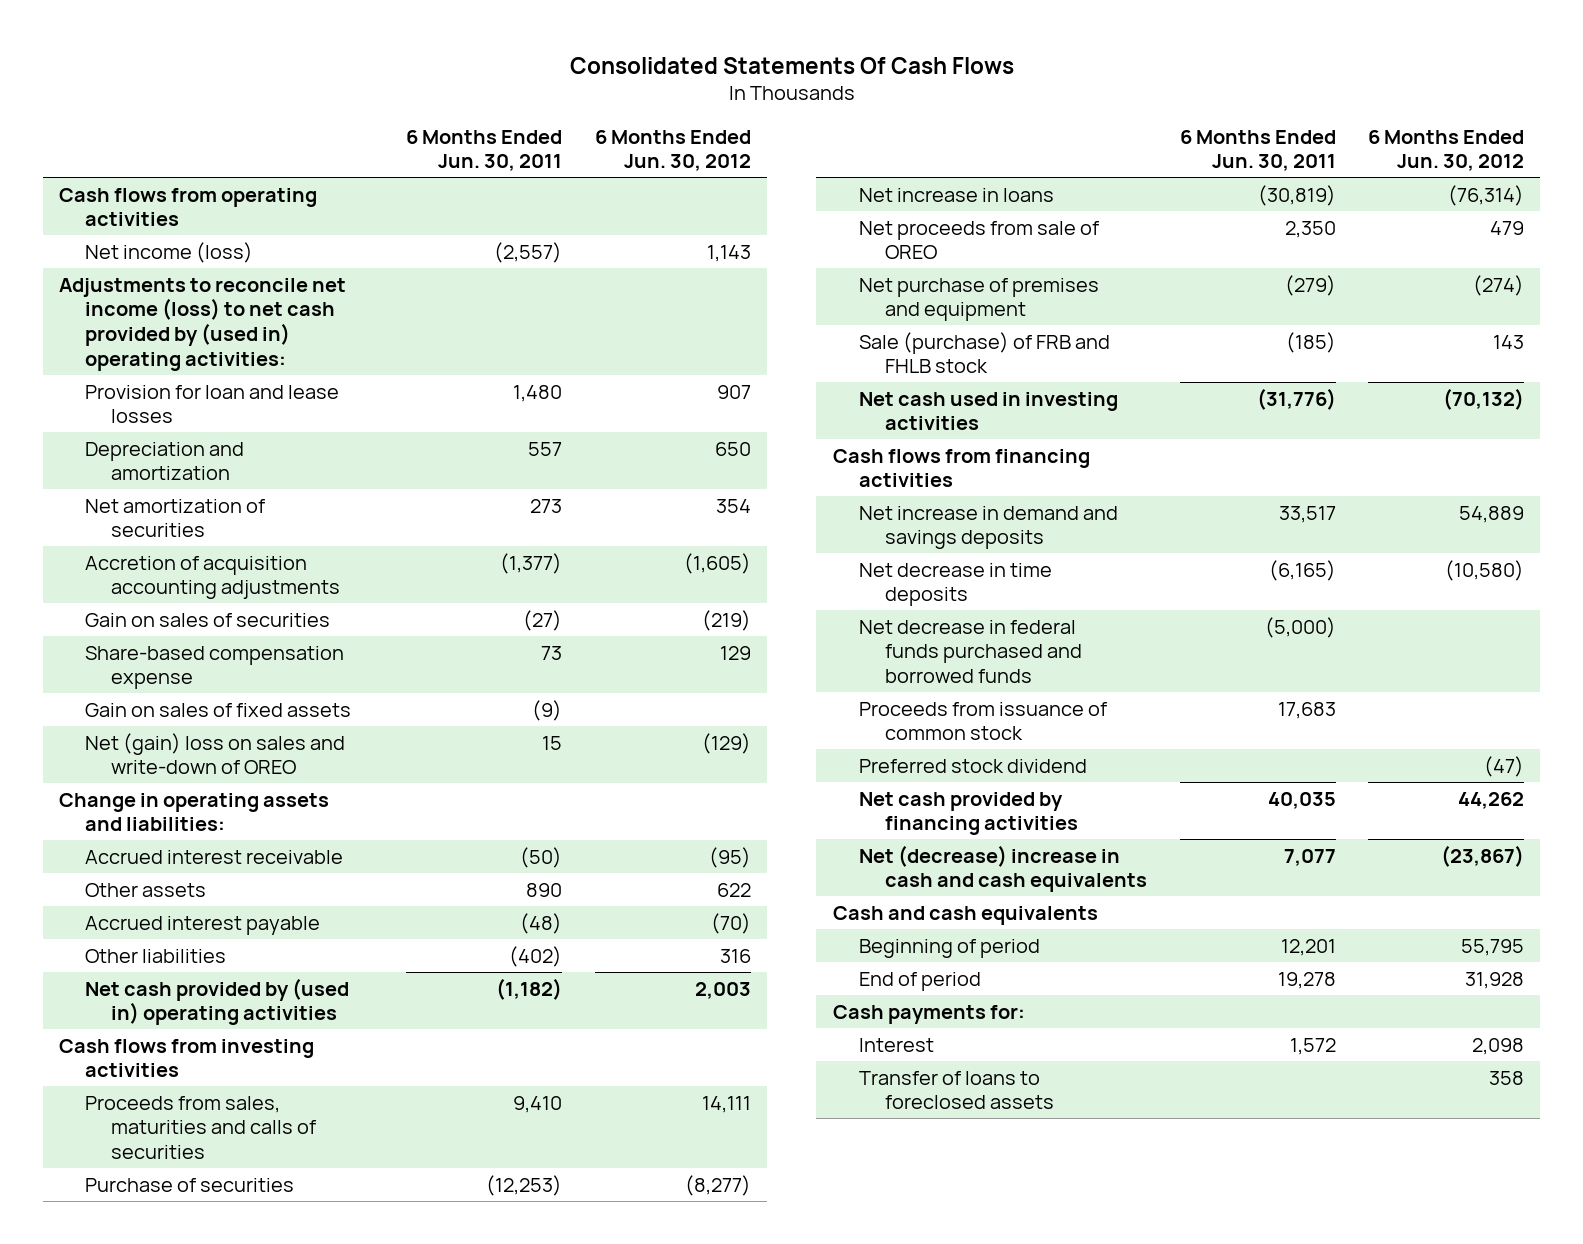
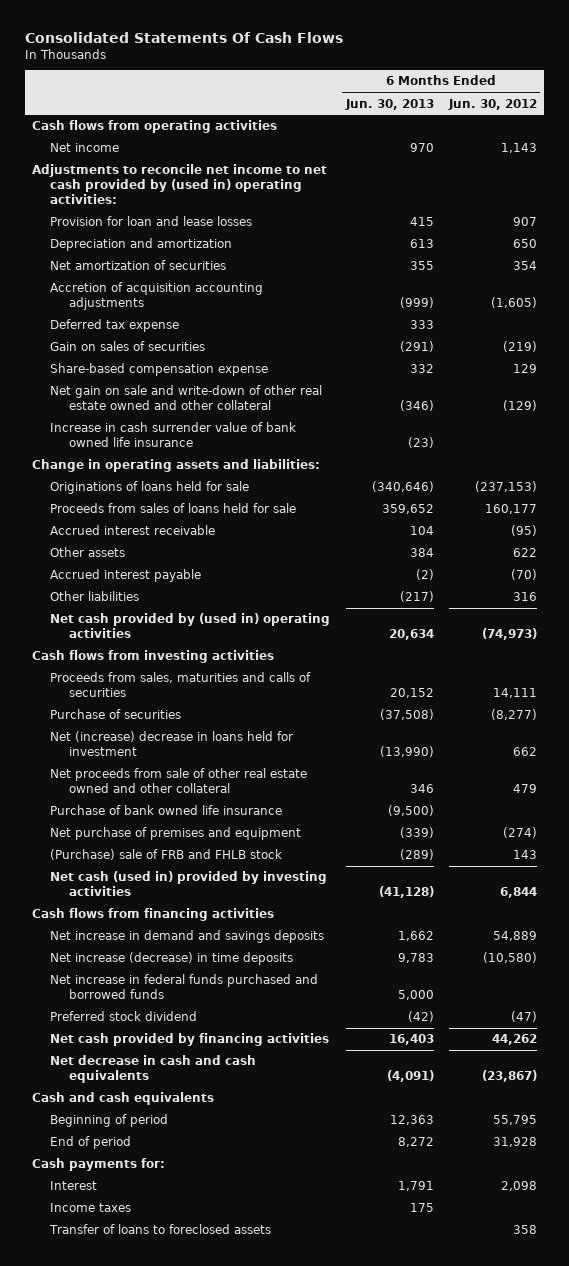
[406,129,563,172] 6 Months Ended Jun. 30, 2011 -> none
none -> [344,98,434,110] Jun. 30, 2013
[85,241,254,263] Net income (loss) -> [50,143,120,153] Net income
[59,277,347,371] Adjustments to reconcile net income (loss) to net cash provided by (used in) operating activities: -> [32,164,328,204] Adjustments to reconcile net income to net cash provided by (used in) operating activities:
none -> [50,319,180,333] Deferred tax expense
[85,702,352,717] Gain on sales of fixed assets -> none
[85,732,346,775] Net (gain) loss on sales and write-down of OREO -> [50,385,323,411] Net gain on sale and write-down of other real estate owned and other collateral
none -> [50,422,297,448] Increase in cash surrender value of bank owned life insurance
none -> [50,481,250,495] Originations of loans held for sale
none -> [50,503,297,514] Proceeds from sales of loans held for sale
[694,981,751,999] 2,003 -> [481,628,537,641] (74,973)
[858,187,1054,202] Net increase in loans -> [50,731,294,757] Net (increase) decrease in loans held for investment
[1448,184,1525,206] (76,314) -> [512,747,537,757] 662
[858,220,1099,260] Net proceeds from sale of OREO -> [50,768,308,794] Net proceeds from sale of other real estate owned and other collateral
none -> [50,805,283,816] Purchase of bank owned life insurance
[858,331,1110,374] Sale (purchase) of FRB and FHLB stock -> [50,849,283,861] (Purchase) sale of FRB and FHLB stock
[858,391,1118,431] Net cash used in investing activities -> [50,871,328,897] Net cash (used in) provided by investing activities
[1443,387,1525,410] (70,132) -> [499,887,537,899] 6,844
[858,701,1107,741] Proceeds from issuance of common stock -> none
[858,562,1052,607] Net decrease in time deposits -> [50,952,294,966] Net increase (decrease) in time deposits
[858,619,1082,684] Net decrease in federal funds purchased and borrowed funds -> [50,974,319,1000] Net increase in federal funds purchased and borrowed funds
[858,844,1147,893] Net (decrease) increase in cash and cash equivalents -> [50,1055,257,1084] Net decrease in cash and cash equivalents
none -> [50,1203,132,1213] Income taxes

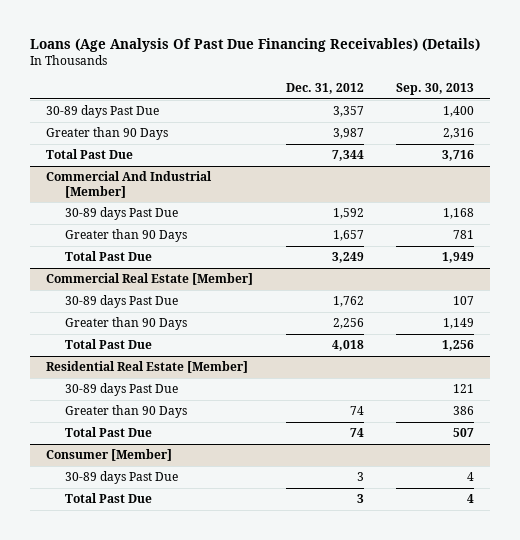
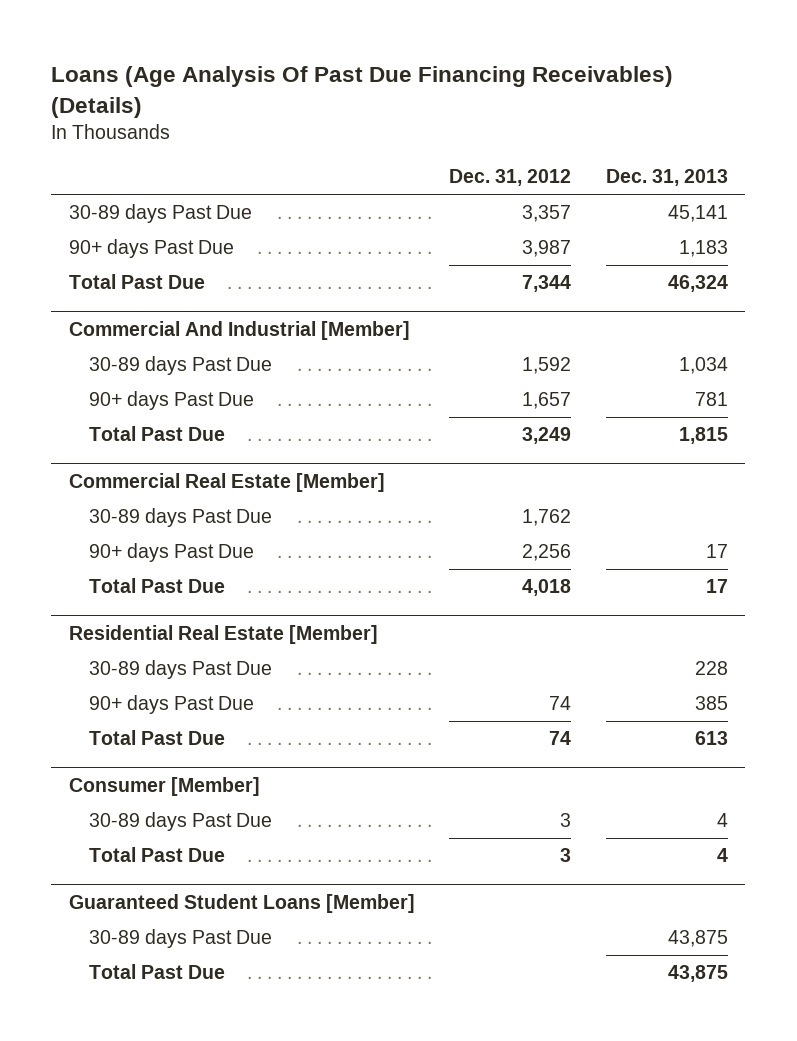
[395,83,474,96] Sep. 30, 2013 -> none
none -> [606,169,729,187] Dec. 31, 2013
[46,127,169,141] Greater than 90 Days -> [68,239,234,259] 90+ days Past Due
[65,229,188,243] Greater than 90 Days -> [88,391,254,411] 90+ days Past Due
[65,317,188,331] Greater than 90 Days -> [88,543,254,563] 90+ days Past Due
[65,405,188,419] Greater than 90 Days -> [88,695,254,715] 90+ days Past Due
none -> [68,893,415,913] Guaranteed Student Loans [Member]
none -> [88,929,272,949] 30-89 days Past Due
none -> [88,964,225,980] Total Past Due

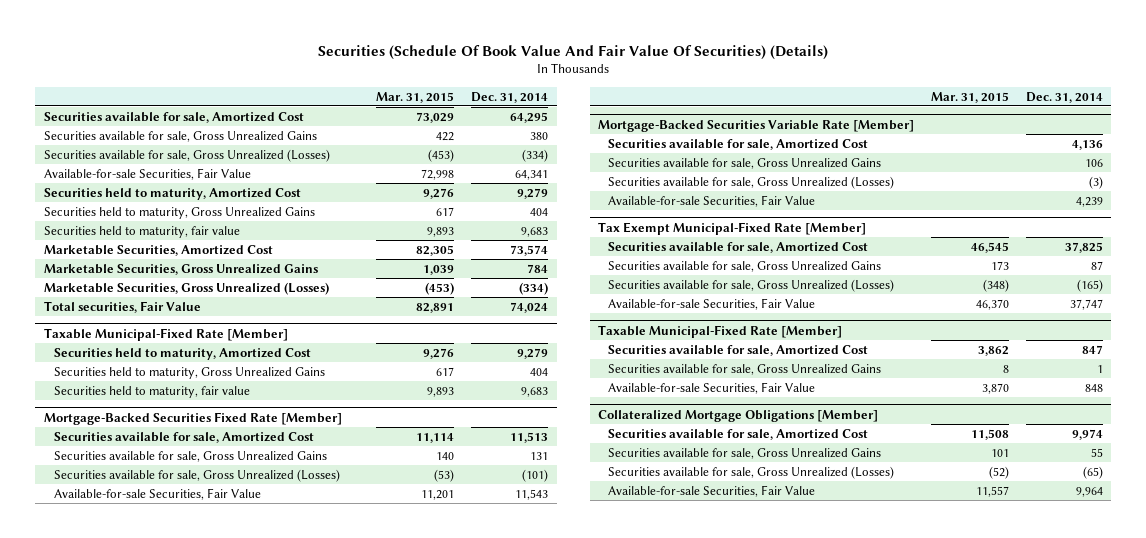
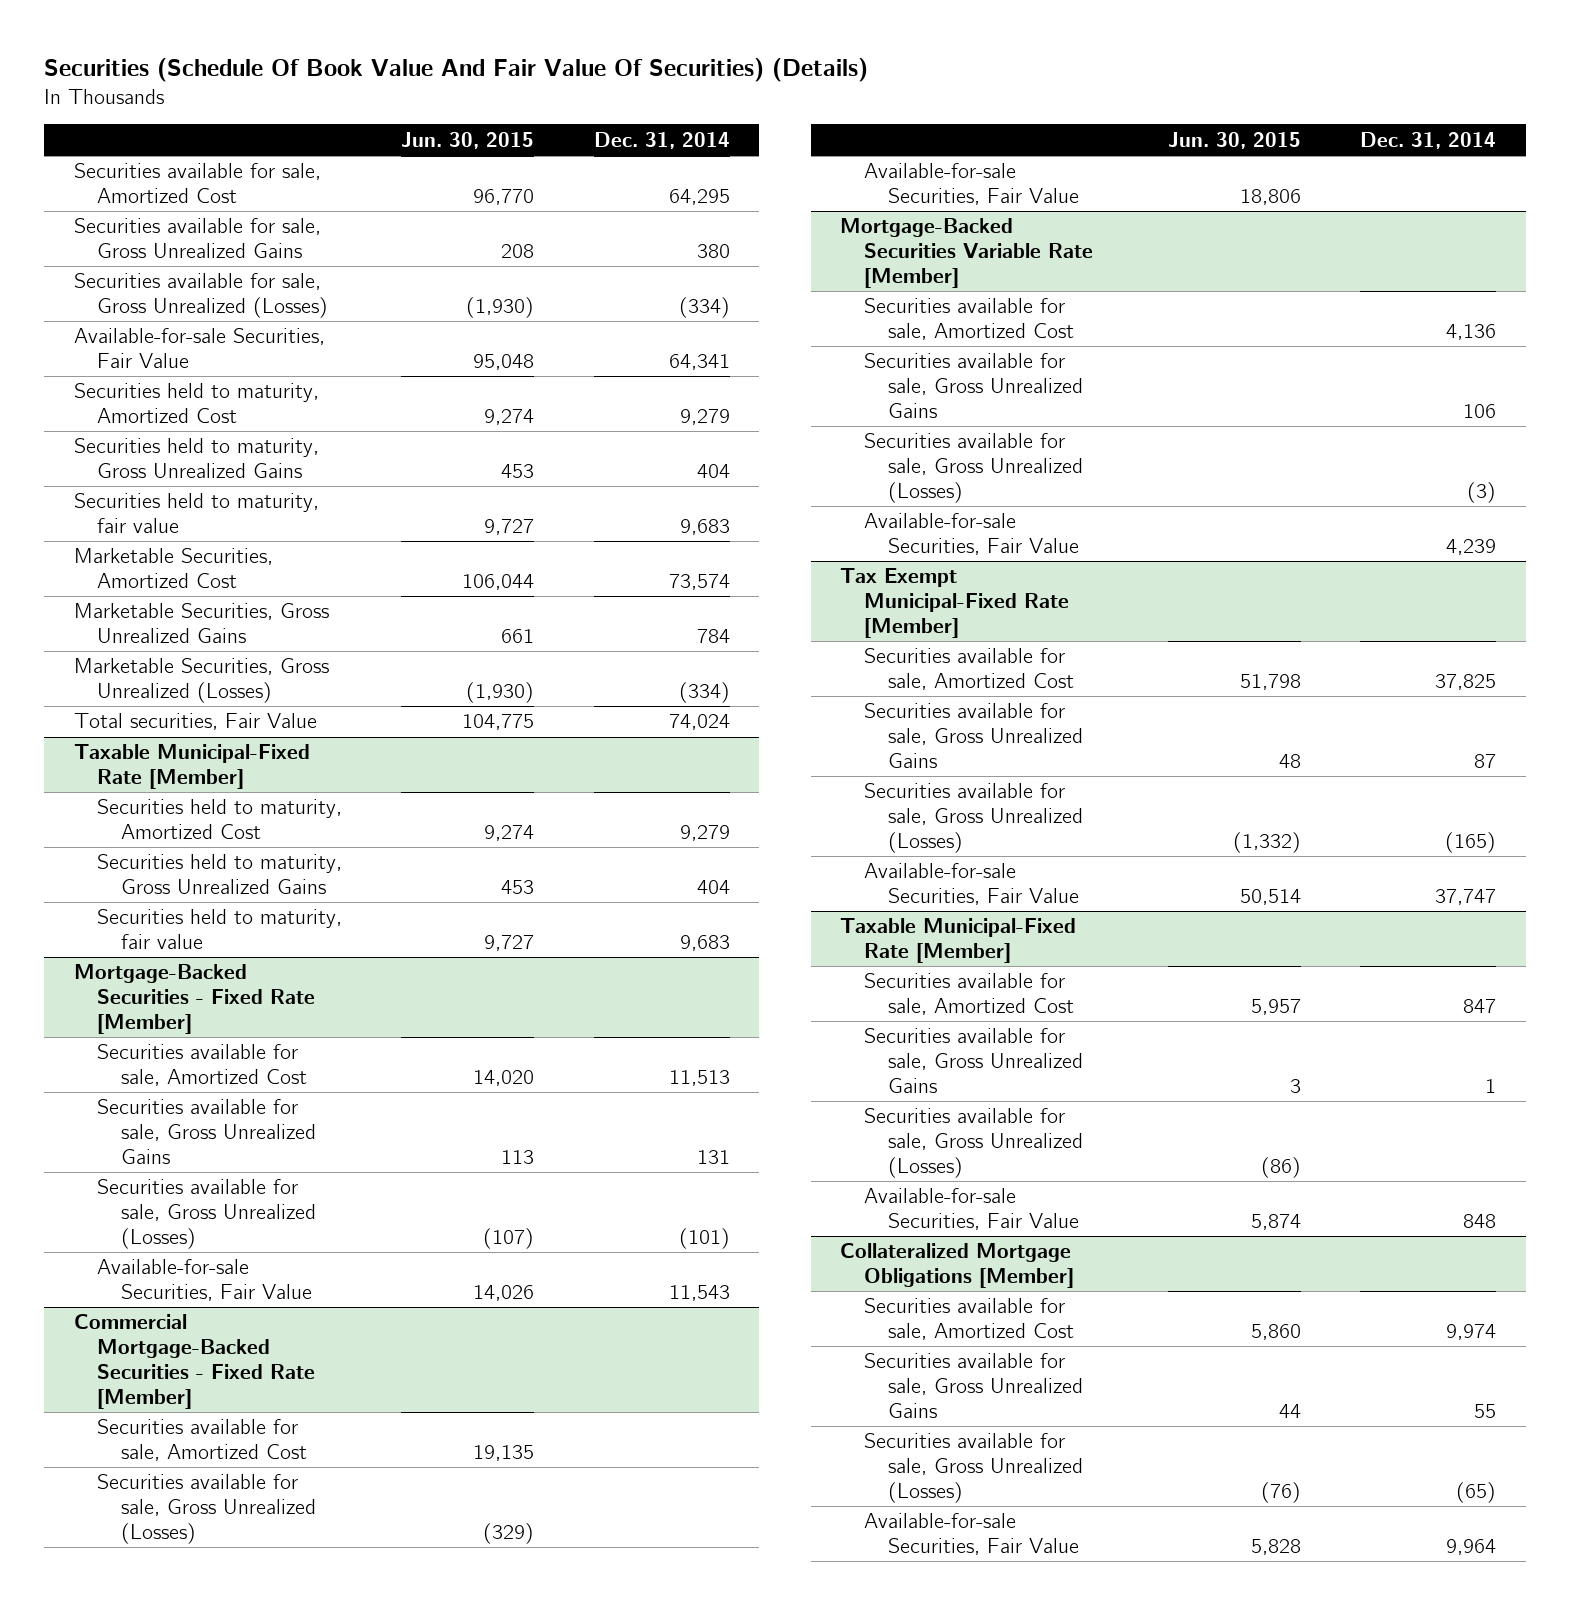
[376,91,455,103] Mar. 31, 2015 -> none
none -> [401,131,535,149] Jun. 30, 2015
[43,411,342,425] Mortgage-Backed Securities Fixed Rate [Member] -> [73,964,316,1035] Mortgage-Backed Securities - Fixed Rate [Member]
none -> [73,1314,316,1409] Commercial Mortgage-Backed Securities - Fixed Rate [Member]
none -> [97,1419,308,1462] Securities available for sale, Amortized Cost
none -> [97,1474,317,1545] Securities available for sale, Gross Unrealized (Losses)
none -> [864,163,1079,206] Available-for-sale Securities, Fair Value
none -> [864,1108,1083,1179] Securities available for sale, Gross Unrealized (Losses)

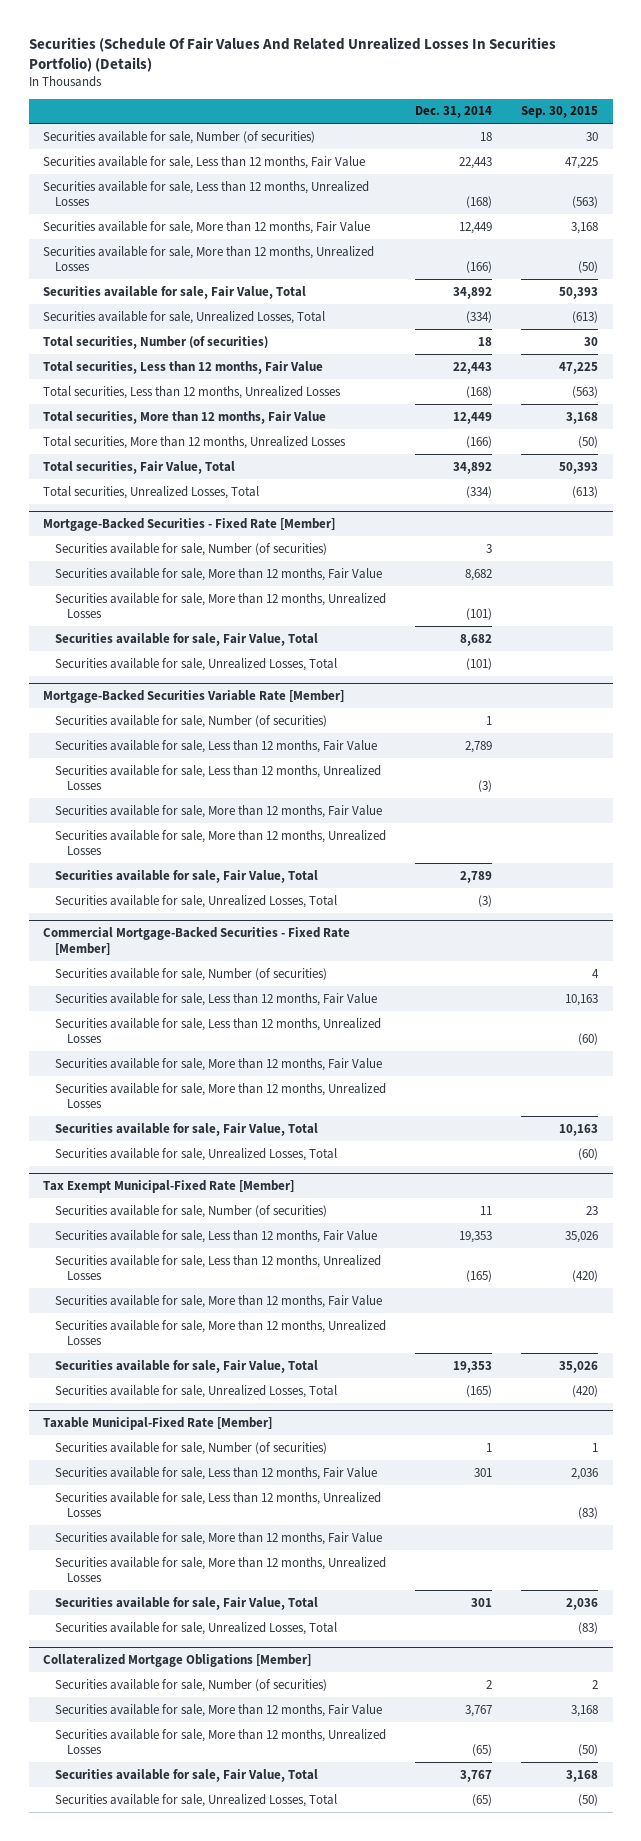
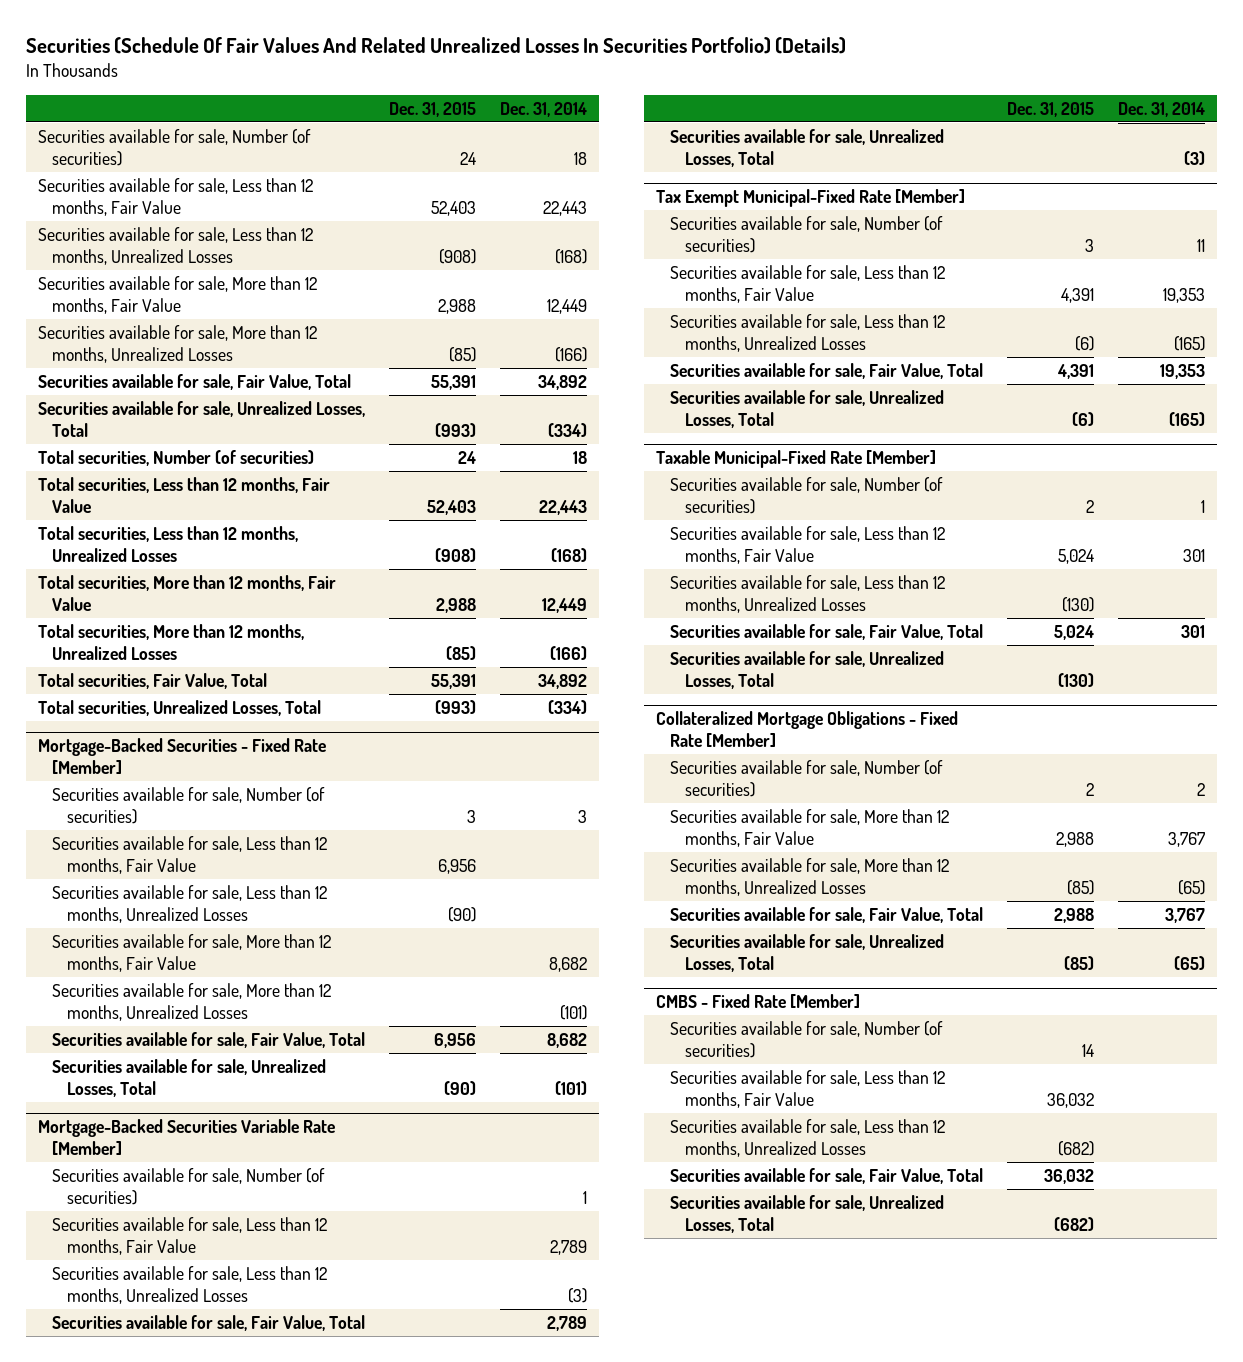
[521,106,599,119] Sep. 30, 2015 -> none
none -> [389,101,477,117] Dec. 31, 2015
none -> [52,836,328,875] Securities available for sale, Less than 12 months, Fair Value
none -> [52,885,328,924] Securities available for sale, Less than 12 months, Unrealized Losses
[55,804,383,818] Securities available for sale, More than 12 months, Fair Value -> none
[55,829,387,856] Securities available for sale, More than 12 months, Unrealized Losses -> none
[43,927,351,956] Commercial Mortgage-Backed Securities - Fixed Rate [Member] -> none
[55,967,328,981] Securities available for sale, Number (of securities) -> none
[55,992,378,1006] Securities available for sale, Less than 12 months, Fair Value -> none
[55,1017,382,1044] Securities available for sale, Less than 12 months, Unrealized Losses -> none
[55,1057,383,1071] Securities available for sale, More than 12 months, Fair Value -> none
[55,1082,387,1109] Securities available for sale, More than 12 months, Unrealized Losses -> none
[55,1122,319,1136] Securities available for sale, Fair Value, Total -> none
[55,1147,338,1161] Securities available for sale, Unrealized Losses, Total -> none
[55,1294,383,1308] Securities available for sale, More than 12 months, Fair Value -> none
[55,1319,387,1346] Securities available for sale, More than 12 months, Unrealized Losses -> none
[55,1531,383,1545] Securities available for sale, More than 12 months, Fair Value -> none
[55,1556,387,1583] Securities available for sale, More than 12 months, Unrealized Losses -> none
[43,1654,312,1668] Collateralized Mortgage Obligations [Member] -> [655,711,958,748] Collateralized Mortgage Obligations - Fixed Rate [Member]
none -> [655,994,860,1009] CMBS - Fixed Rate [Member]
none -> [670,1021,944,1059] Securities available for sale, Number (of securities)
none -> [670,1070,946,1109] Securities available for sale, Less than 12 months, Fair Value
none -> [670,1119,946,1158] Securities available for sale, Less than 12 months, Unrealized Losses
none -> [670,1168,984,1185] Securities available for sale, Fair Value, Total
none -> [670,1195,945,1234] Securities available for sale, Unrealized Losses, Total

